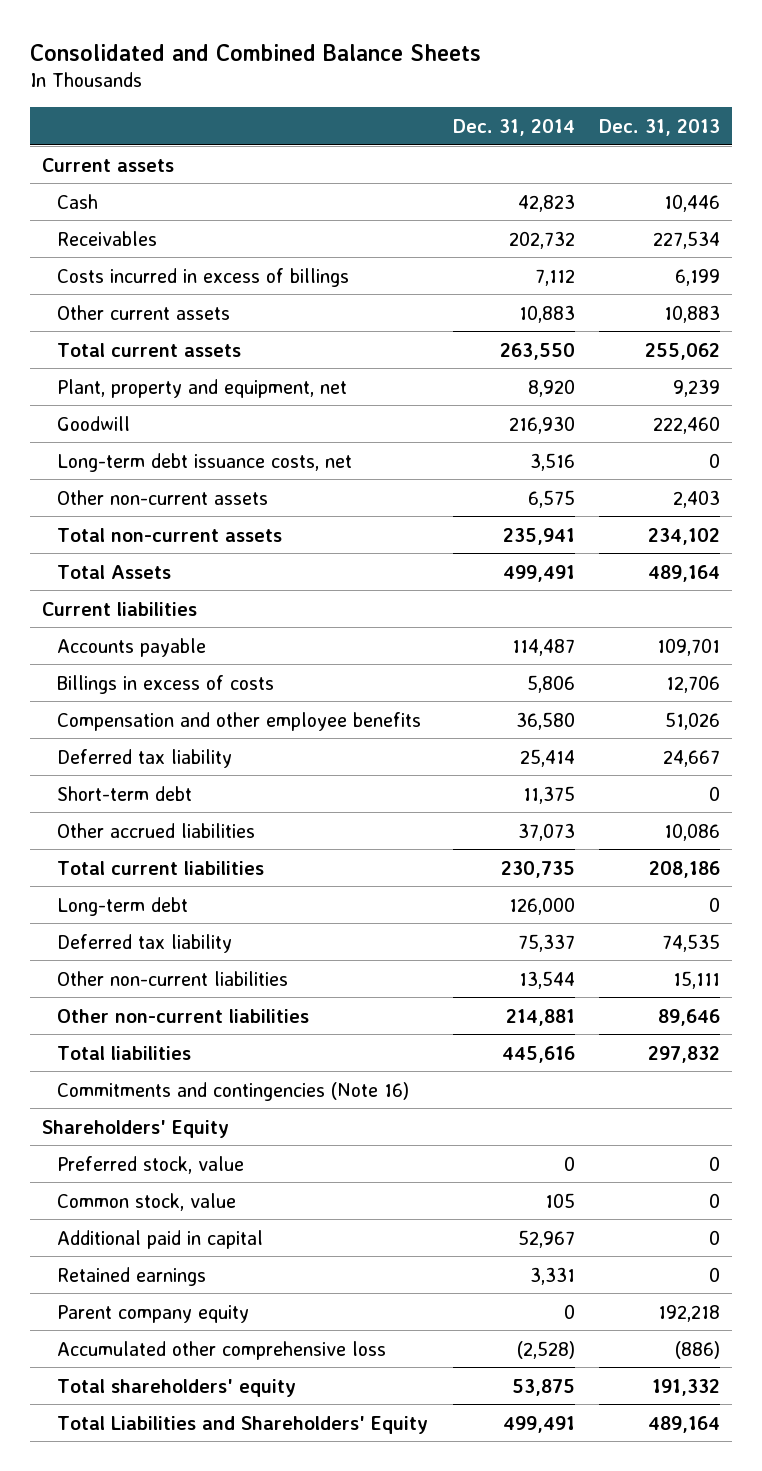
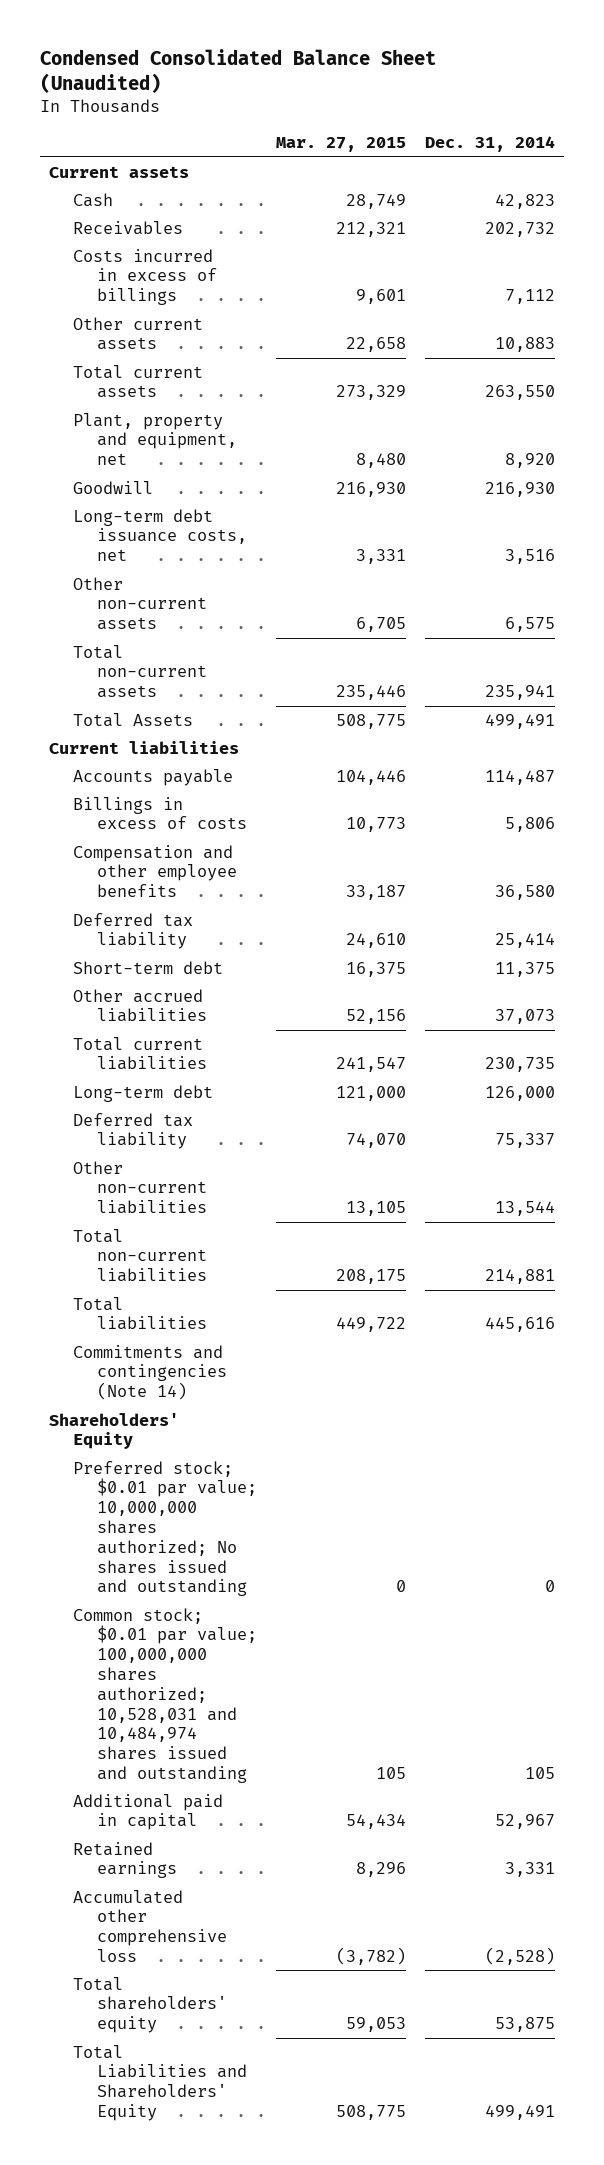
[29,43,481,61] Consolidated and Combined Balance Sheets -> [39,49,436,94] Condensed Consolidated Balance Sheet (Unaudited)
[598,118,720,136] Dec. 31, 2013 -> none
none -> [275,137,406,153] Mar. 27, 2015
[57,1008,310,1023] Other non-current liabilities -> [72,1228,207,1283] Total non-current liabilities
[57,1081,410,1101] Commitments and contingencies (Note 16) -> [72,1344,227,1401] Commitments and contingencies (Note 14)
[57,1155,245,1174] Preferred stock, value -> [72,1460,257,1597] Preferred stock; $0.01 par value; 10,000,000 shares authorized; No shares issued and outstanding
[57,1192,237,1211] Common stock, value -> [72,1607,257,1783] Common stock; $0.01 par value; 100,000,000 shares authorized; 10,528,031 and 10,484,974 shares issued and outstanding
[57,1304,250,1323] Parent company equity -> none

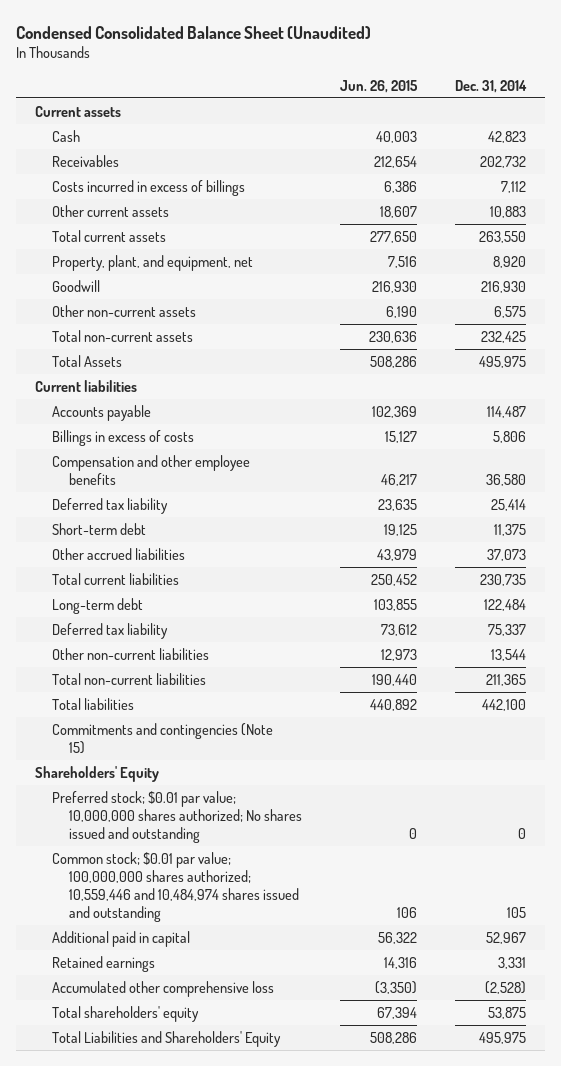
[275,137,406,153] Mar. 27, 2015 -> none
none -> [339,79,418,93] Jun. 26, 2015
[72,412,237,466] Plant, property and equipment, net -> [51,254,253,271] Property, plant, and equipment, net
[72,508,247,562] Long-term debt issuance costs, net -> none
[484,685,555,701] 235,941 -> [481,330,527,343] 232,425
[484,713,555,729] 499,491 -> [479,355,527,368] 495,975
[484,1085,555,1101] 126,000 -> [484,598,527,611] 122,484
[484,1269,555,1285] 214,881 -> [486,673,527,686] 211,365
[484,1317,555,1333] 445,616 -> [482,698,527,711] 442,100
[72,1344,227,1401] Commitments and contingencies (Note 14) -> [51,722,273,754] Commitments and contingencies (Note 15)
[72,1607,257,1783] Common stock; $0.01 par value; 100,000,000 shares authorized; 10,528,031 and 10,484,974 shares issued and outstanding -> [51,851,299,923] Common stock; $0.01 par value; 100,000,000 shares authorized; 10,559,446 and 10,484,974 shares issued and outstanding
[484,2104,555,2120] 499,491 -> [479,1031,527,1044] 495,975

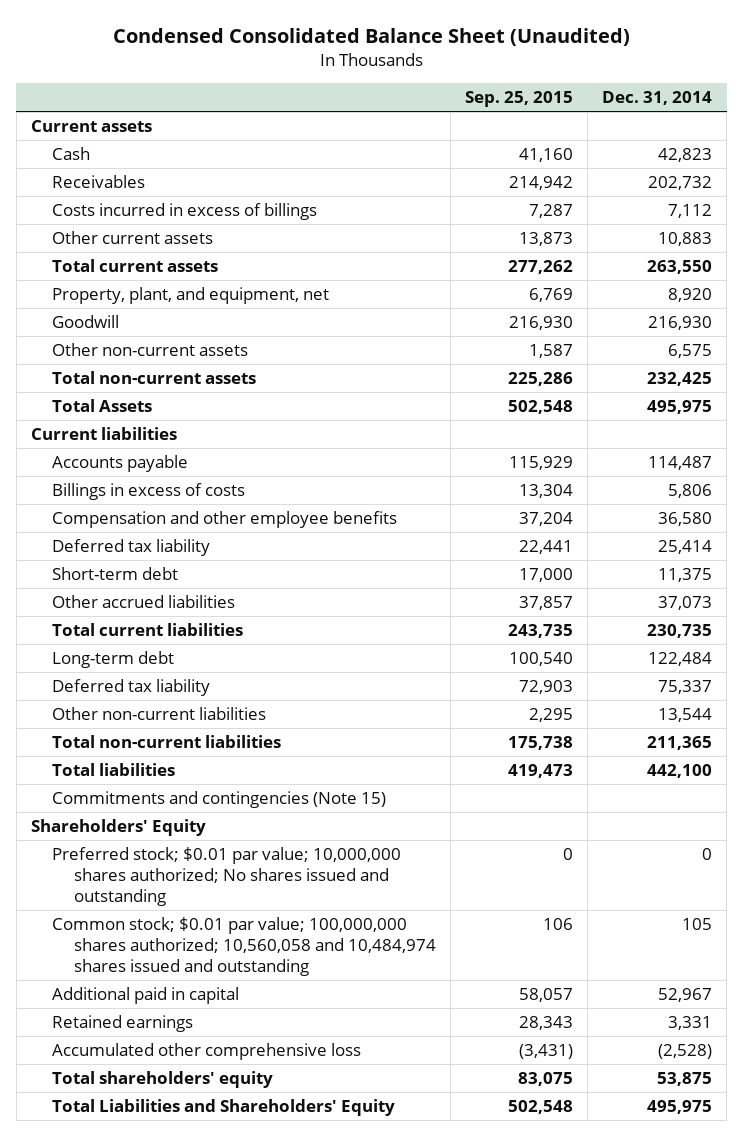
[339,79,418,93] Jun. 26, 2015 -> none
none -> [464,91,573,108] Sep. 25, 2015
[51,851,299,923] Common stock; $0.01 par value; 100,000,000 shares authorized; 10,559,446 and 10,484,974 shares issued and outstanding -> [52,917,436,976] Common stock; $0.01 par value; 100,000,000 shares authorized; 10,560,058 and 10,484,974 shares issued and outstanding

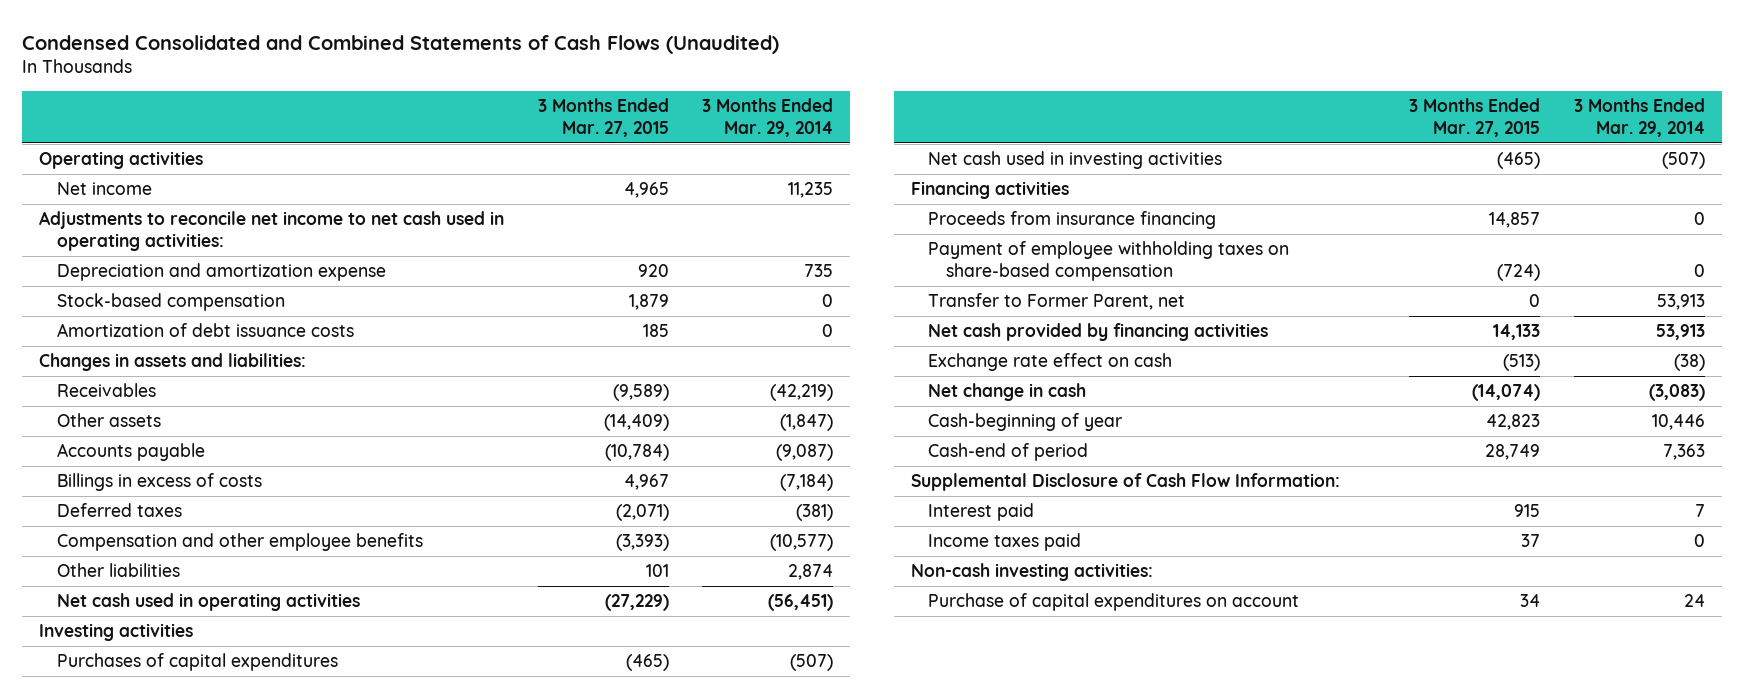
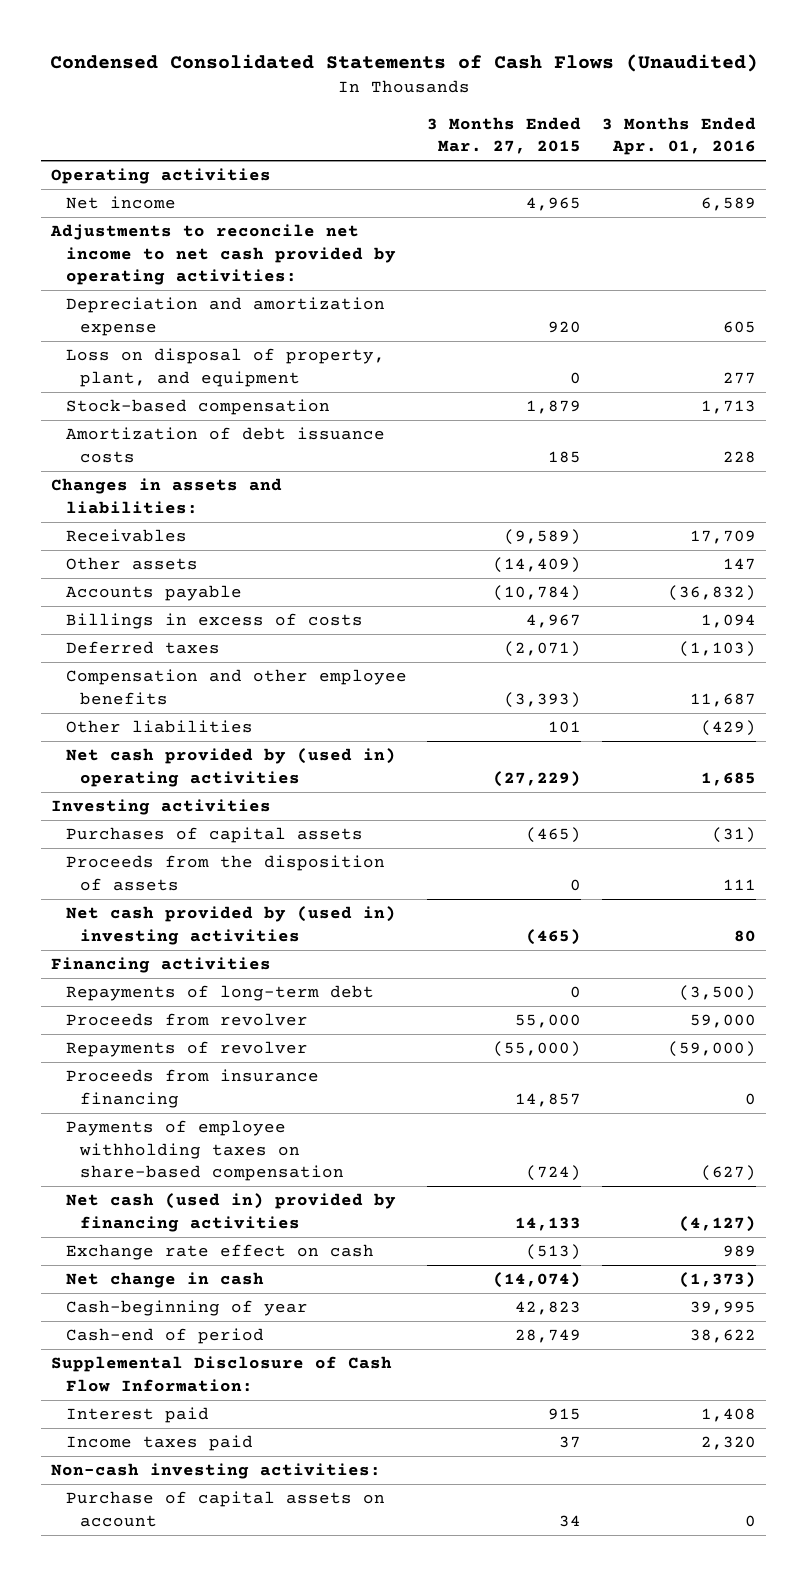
[22,34,780,54] Condensed Consolidated and Combined Statements of Cash Flows (Unaudited) -> [49,54,758,73] Condensed Consolidated Statements of Cash Flows (Unaudited)
[702,98,834,137] 3 Months Ended Mar. 29, 2014 -> none
none -> [601,116,756,156] 3 Months Ended Apr. 01, 2016
[39,211,505,251] Adjustments to reconcile net income to net cash used in operating activities: -> [50,224,396,286] Adjustments to reconcile net income to net cash provided by operating activities:
none -> [65,348,385,387] Loss on disposal of property, plant, and equipment
[56,593,360,612] Net cash used in operating activities -> [65,748,396,787] Net cash provided by (used in) operating activities
[56,653,338,672] Purchases of capital expenditures -> [65,827,363,844] Purchases of capital assets
none -> [65,855,385,891] Proceeds from the disposition of assets
[928,151,1223,170] Net cash used in investing activities -> [65,906,396,945] Net cash provided by (used in) investing activities
none -> [65,985,374,1002] Repayments of long-term debt
none -> [65,1013,308,1027] Proceeds from revolver
none -> [65,1041,308,1058] Repayments of revolver
[928,293,1186,311] Transfer to Former Parent, net -> none
[928,241,1290,281] Payment of employee withholding taxes on share-based compensation -> [65,1120,344,1182] Payments of employee withholding taxes on share-based compensation
[928,323,1269,342] Net cash provided by financing activities -> [65,1193,396,1232] Net cash (used in) provided by financing activities
[928,593,1300,612] Purchase of capital expenditures on account -> [65,1491,385,1527] Purchase of capital assets on account

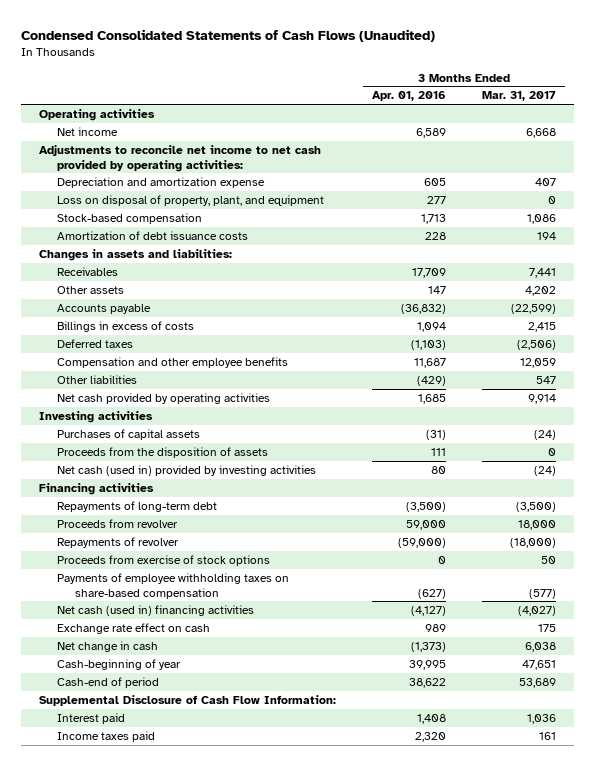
[427,116,582,155] 3 Months Ended Mar. 27, 2015 -> none
none -> [482,91,557,102] Mar. 31, 2017
[65,748,396,787] Net cash provided by (used in) operating activities -> [57,393,271,405] Net cash provided by operating activities
[65,906,396,945] Net cash provided by (used in) investing activities -> [57,465,317,477] Net cash (used in) provided by investing activities
[65,1069,319,1108] Proceeds from insurance financing -> none
none -> [57,555,271,567] Proceeds from exercise of stock options
[65,1193,396,1232] Net cash (used in) provided by financing activities -> [57,605,255,617] Net cash (used in) financing activities
[51,1463,382,1480] Non-cash investing activities: -> none
[65,1491,385,1527] Purchase of capital assets on account -> none

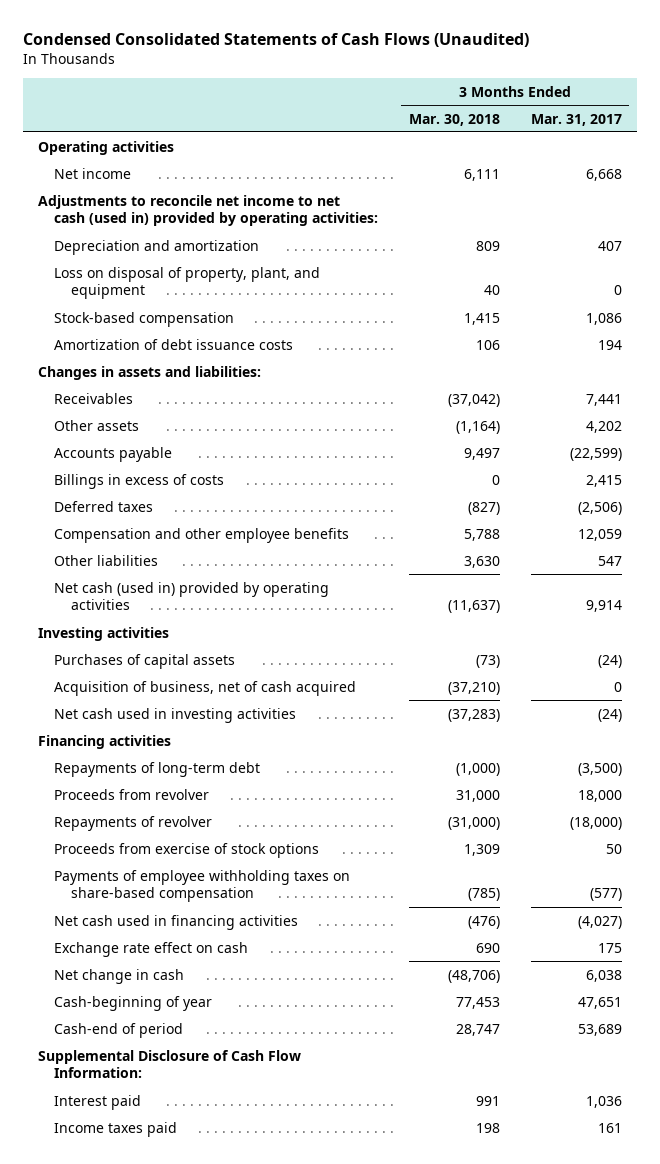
[372,91,447,102] Apr. 01, 2016 -> none
none -> [409,113,501,126] Mar. 30, 2018
[38,145,321,172] Adjustments to reconcile net income to net cash provided by operating activities: -> [38,194,379,227] Adjustments to reconcile net income to net cash (used in) provided by operating activities:
[57,177,266,189] Depreciation and amortization expense -> [54,239,260,255] Depreciation and amortization
[57,393,271,405] Net cash provided by operating activities -> [54,581,330,611] Net cash (used in) provided by operating activities
[57,447,269,459] Proceeds from the disposition of assets -> none
none -> [54,680,357,696] Acquisition of business, net of cash acquired
[57,465,317,477] Net cash (used in) provided by investing activities -> [54,707,297,723] Net cash used in investing activities
[57,605,255,617] Net cash (used in) financing activities -> [54,914,299,930] Net cash used in financing activities

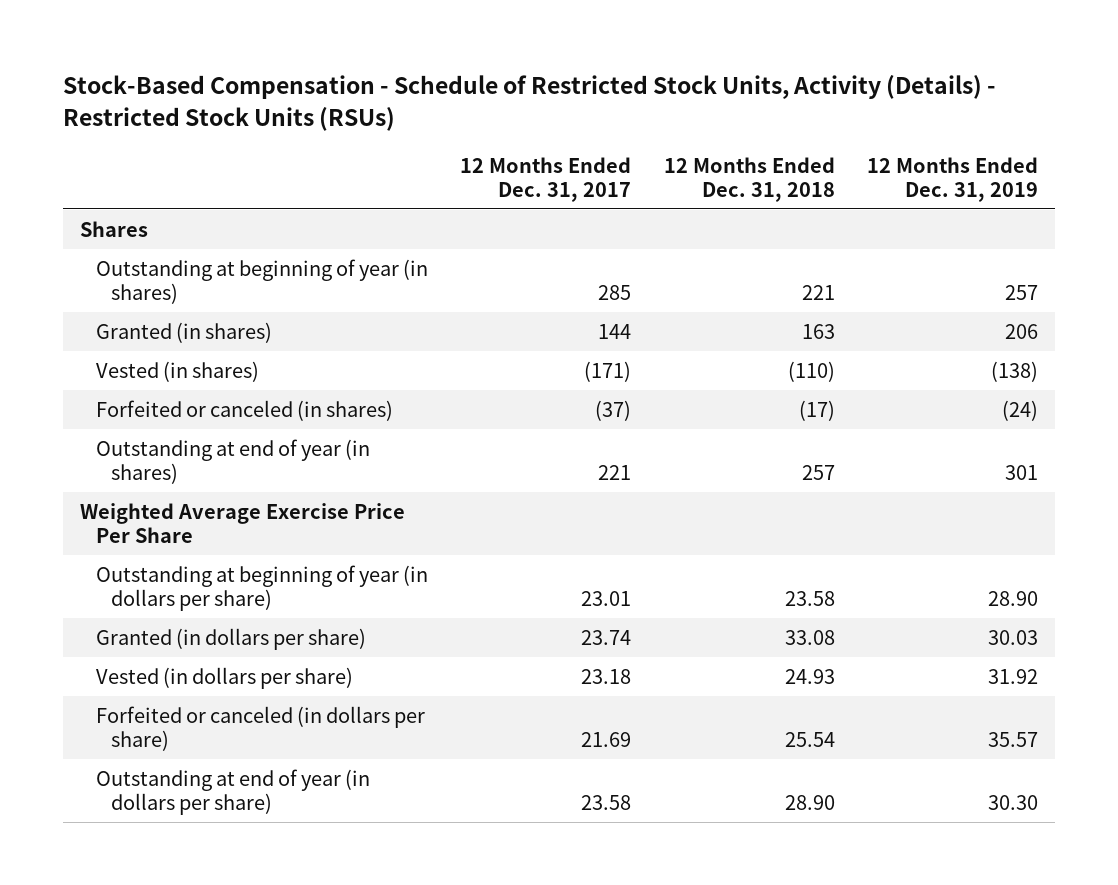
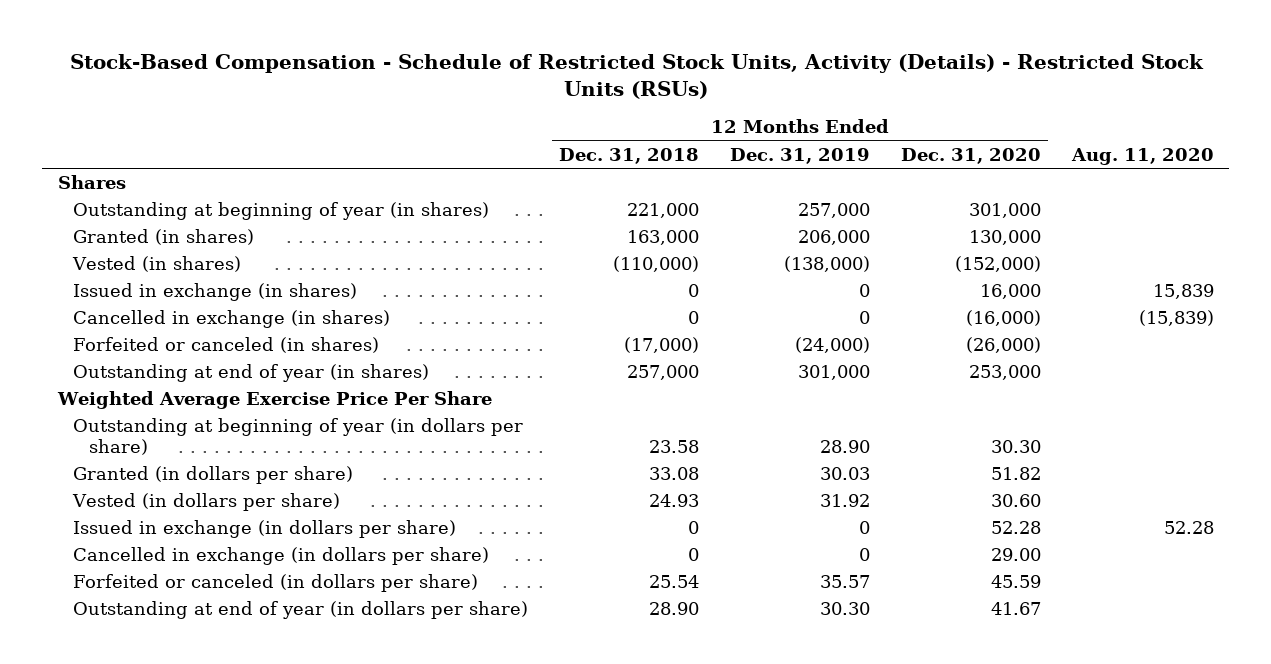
[460,156,632,202] 12 Months Ended Dec. 31, 2017 -> none
none -> [900,147,1041,164] Dec. 31, 2020
none -> [1070,147,1214,165] Aug. 11, 2020
[801,284,835,300] 221 -> [627,203,700,219] 221,000
[1005,284,1039,300] 257 -> [797,203,870,219] 257,000
[801,323,835,339] 163 -> [627,230,700,246] 163,000
[1005,323,1039,339] 206 -> [797,230,870,246] 206,000
[787,360,835,382] (110) -> [613,256,700,273] (110,000)
[991,360,1039,382] (138) -> [783,256,870,273] (138,000)
none -> [73,283,358,302] Issued in exchange (in shares)
none -> [73,310,391,329] Cancelled in exchange (in shares)
[798,399,835,421] (17) -> [624,337,700,354] (17,000)
[1002,399,1039,421] (24) -> [794,337,870,354] (24,000)
[801,464,835,480] 257 -> [627,365,700,381] 257,000
[1005,464,1039,480] 301 -> [797,365,870,381] 301,000
none -> [73,520,457,539] Issued in exchange (in dollars per share)
none -> [73,547,490,566] Cancelled in exchange (in dollars per share)

